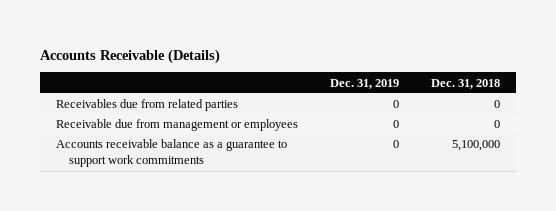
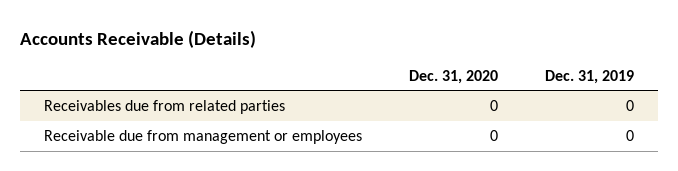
[430,78,500,89] Dec. 31, 2018 -> none
none -> [408,69,498,84] Dec. 31, 2020
[56,139,288,168] Accounts receivable balance as a guarantee to support work commitments -> none

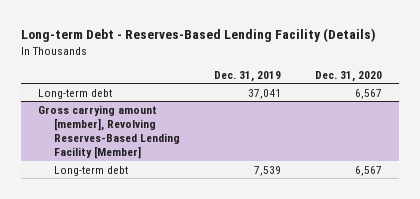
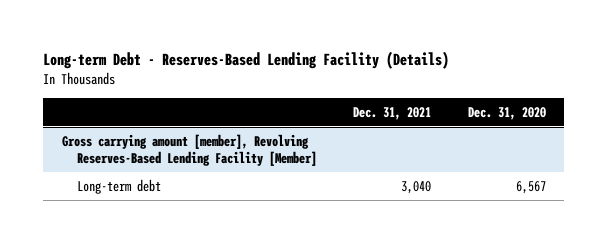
[213,70,281,82] Dec. 31, 2019 -> none
none -> [353,106,432,120] Dec. 31, 2021
[38,88,113,99] Long-term debt -> none

